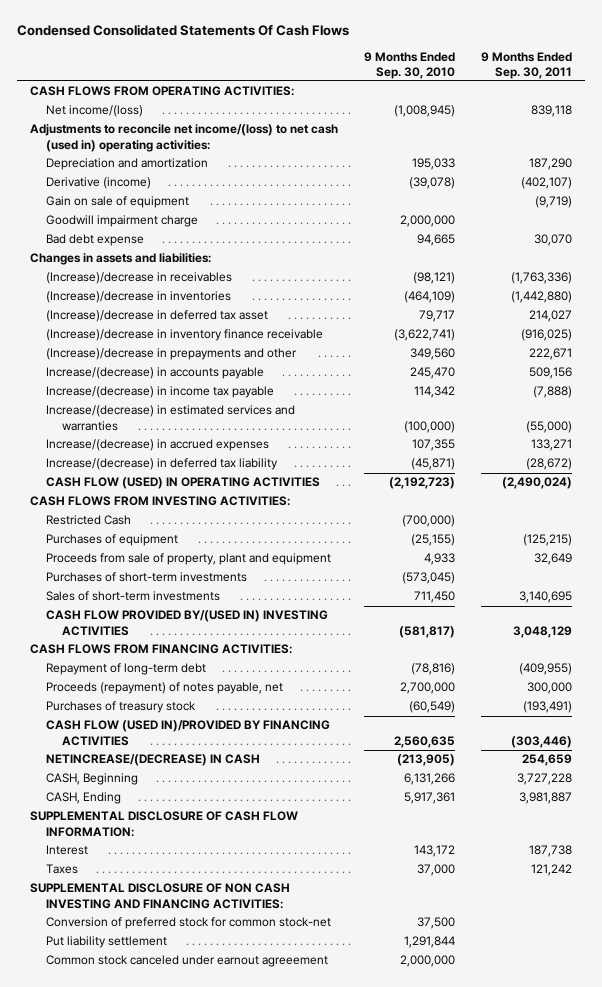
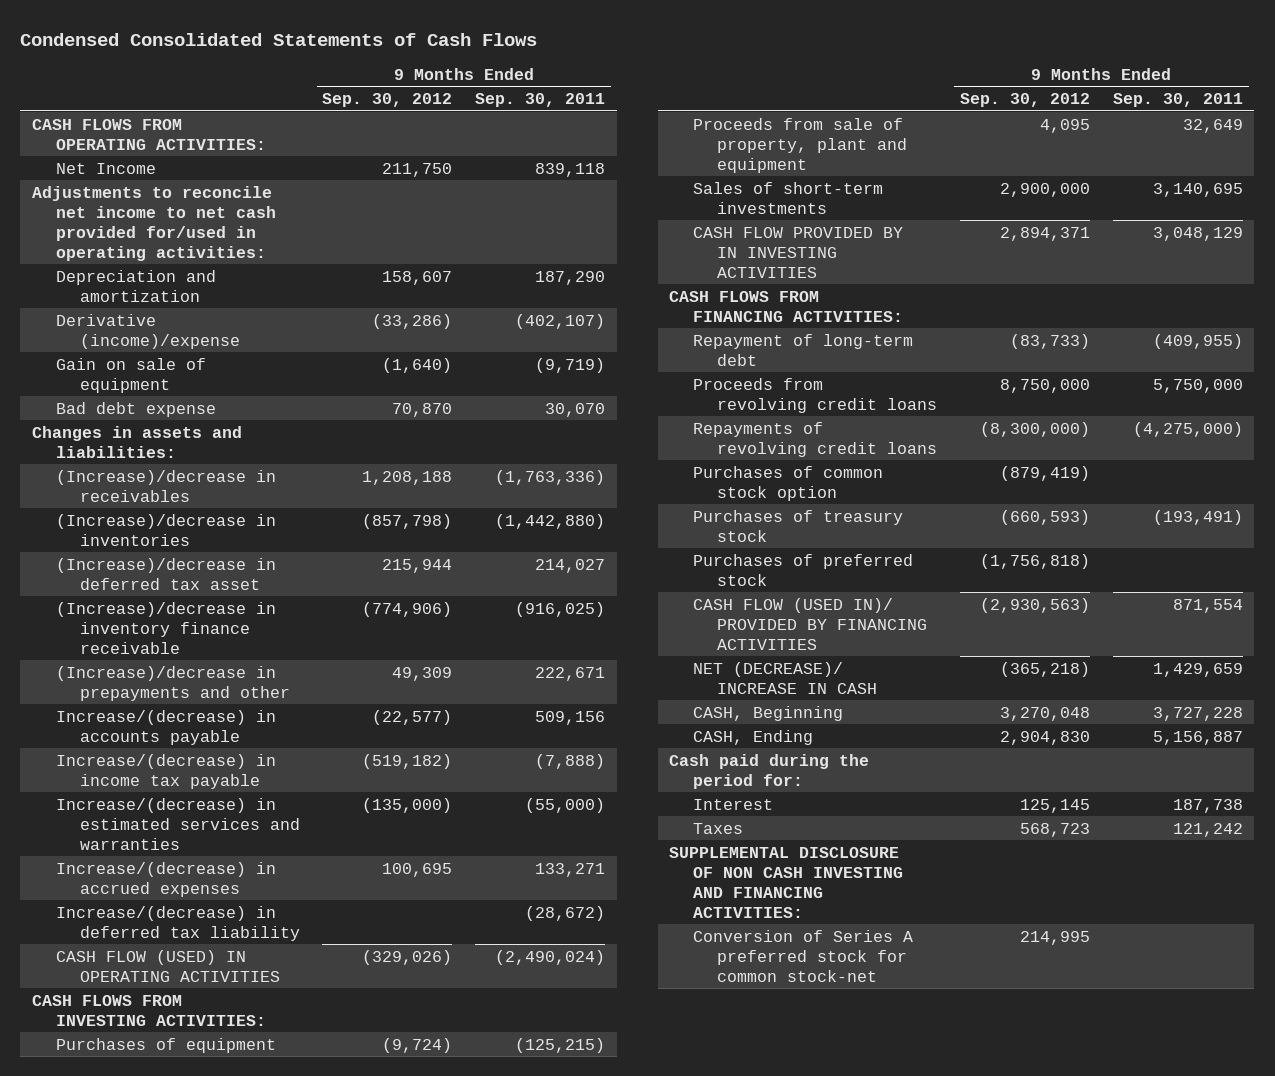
[17,24,350,37] Condensed Consolidated Statements Of Cash Flows -> [20,32,538,46] Condensed Consolidated Statements of Cash Flows
[363,51,455,79] 9 Months Ended Sep. 30, 2010 -> none
none -> [322,93,453,108] Sep. 30, 2012
[45,105,143,118] Net income/(loss) -> [55,162,156,174] Net Income
[30,124,339,152] Adjustments to reconcile net income/(loss) to net cash (used in) operating activities: -> [31,185,276,261] Adjustments to reconcile net income to net cash provided for/used in operating activities:
[45,177,151,190] Derivative (income) -> [55,313,240,349] Derivative (income)/expense
[45,215,198,228] Goodwill impairment charge -> none
[45,515,131,526] Restricted Cash -> none
[45,572,247,583] Purchases of short-term investments -> none
[45,610,328,636] CASH FLOW PROVIDED BY/(USED IN) INVESTING ACTIVITIES -> [693,226,904,278] CASH FLOW PROVIDED BY IN INVESTING ACTIVITIES
[45,682,283,695] Proceeds (repayment) of notes payable, net -> none
none -> [693,377,938,413] Proceeds from revolving credit loans
none -> [693,421,938,457] Repayments of revolving credit loans
none -> [693,465,884,501] Purchases of common stock option
none -> [693,553,914,586] Purchases of preferred stock
[45,720,330,746] CASH FLOW (USED IN)/PROVIDED BY FINANCING ACTIVITIES -> [693,597,928,650] CASH FLOW (USED IN)/ PROVIDED BY FINANCING ACTIVITIES
[510,735,572,748] (303,446) -> [1172,598,1243,613] 871,554
[45,754,260,767] NETINCREASE/(DECREASE) IN CASH -> [693,661,878,694] NET (DECREASE)/ INCREASE IN CASH
[521,754,572,767] 254,659 -> [1152,662,1243,677] 1,429,659
[30,811,299,837] SUPPLEMENTAL DISCLOSURE OF CASH FLOW INFORMATION: -> none
[518,792,572,805] 3,981,887 -> [1152,730,1243,745] 5,156,887
none -> [669,753,870,789] Cash paid during the period for:
[45,936,167,949] Put liability settlement -> none
[45,955,328,968] Common stock canceled under earnout agreeement -> none
[45,917,331,930] Conversion of preferred stock for common stock-net -> [693,929,914,982] Conversion of Series A preferred stock for common stock-net

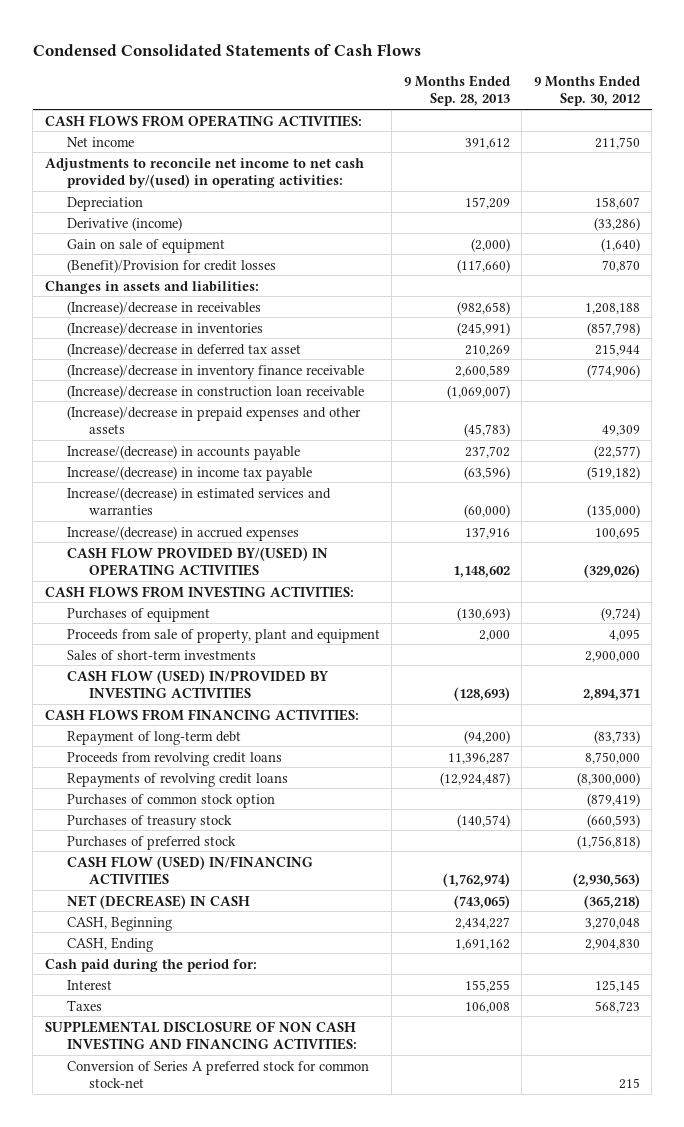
[475,93,606,108] Sep. 30, 2011 -> none
none -> [403,74,510,107] 9 Months Ended Sep. 28, 2013
[55,162,156,174] Net Income -> [66,136,134,147] Net income
[31,185,276,261] Adjustments to reconcile net income to net cash provided for/used in operating activities: -> [44,157,364,188] Adjustments to reconcile net income to net cash provided by/(used) in operating activities:
[55,269,216,302] Depreciation and amortization -> [66,196,143,211] Depreciation
[55,313,240,349] Derivative (income)/expense -> [66,216,182,231] Derivative (income)
[55,401,216,417] Bad debt expense -> [66,258,276,273] (Benefit)/Provision for credit losses
none -> [66,384,364,399] (Increase)/decrease in construction loan receivable
[55,665,290,701] (Increase)/decrease in prepayments and other -> [66,405,361,434] (Increase)/decrease in prepaid expenses and other assets
[55,905,300,941] Increase/(decrease) in deferred tax liability -> none
[55,949,280,982] CASH FLOW (USED) IN OPERATING ACTIVITIES -> [66,546,328,576] CASH FLOW PROVIDED BY/(USED) IN OPERATING ACTIVITIES
[693,226,904,278] CASH FLOW PROVIDED BY IN INVESTING ACTIVITIES -> [66,669,329,699] CASH FLOW (USED) IN/PROVIDED BY INVESTING ACTIVITIES
[693,597,928,650] CASH FLOW (USED IN)/ PROVIDED BY FINANCING ACTIVITIES -> [66,855,313,885] CASH FLOW (USED) IN/FINANCING ACTIVITIES
[693,661,878,694] NET (DECREASE)/ INCREASE IN CASH -> [66,894,250,909] NET (DECREASE) IN CASH
[1020,930,1091,945] 214,995 -> [618,1077,640,1089] 215

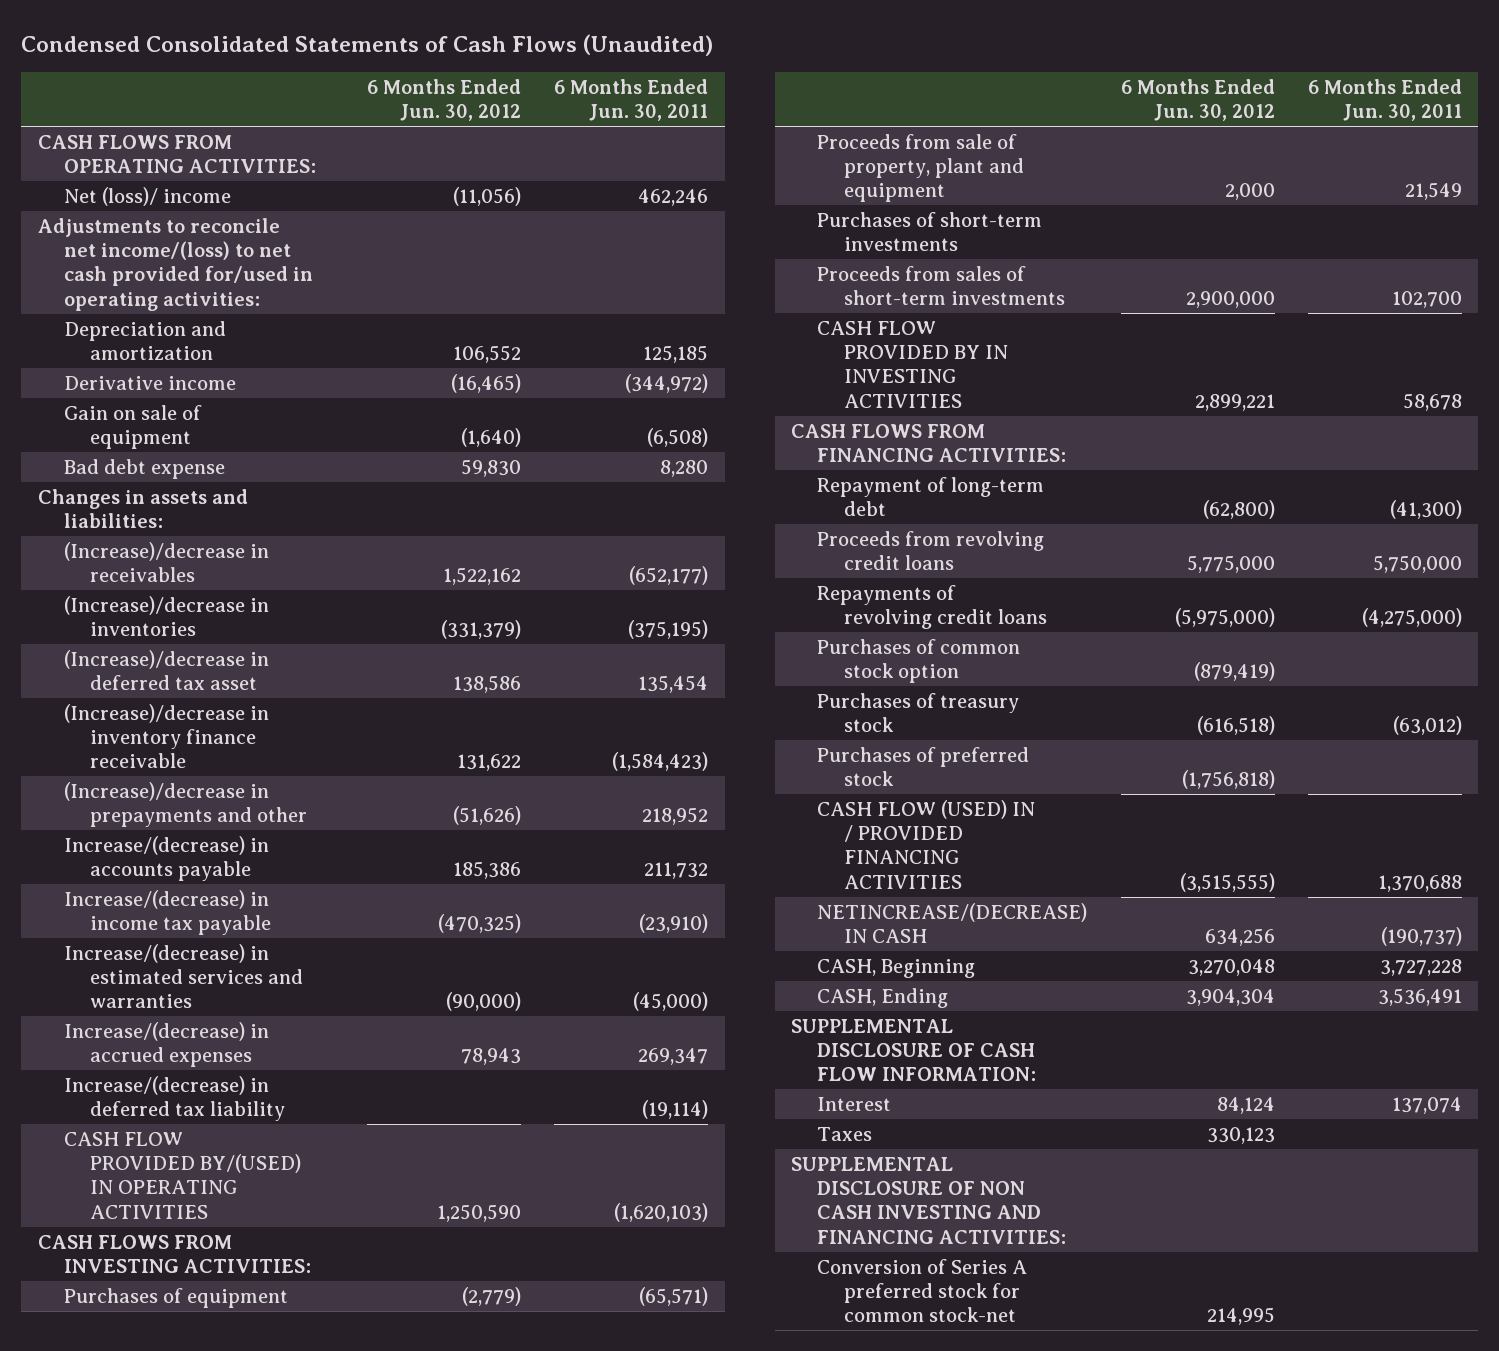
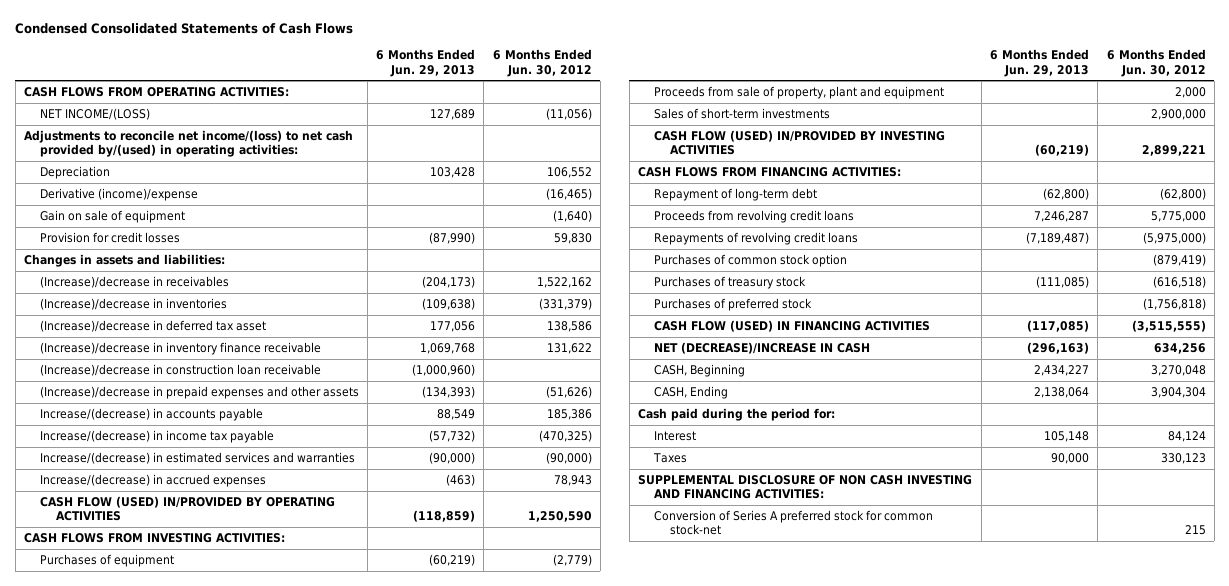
[21,34,714,57] Condensed Consolidated Statements of Cash Flows (Unaudited) -> [15,22,354,34] Condensed Consolidated Statements of Cash Flows
[554,78,709,122] 6 Months Ended Jun. 30, 2011 -> none
none -> [376,49,476,77] 6 Months Ended Jun. 29, 2013
[64,186,232,206] Net (loss)/ income -> [39,108,150,121] NET INCOME/(LOSS)
[37,217,314,311] Adjustments to reconcile net income/(loss) to net cash provided for/used in operating activities: -> [23,130,353,158] Adjustments to reconcile net income/(loss) to net cash provided by/(used) in operating activities:
[64,320,227,360] Depreciation and amortization -> [39,166,110,180] Depreciation
[64,375,237,390] Derivative income -> [39,188,198,202] Derivative (income)/expense
[64,458,226,479] Bad debt expense -> [39,232,180,244] Provision for credit losses
none -> [39,364,321,377] (Increase)/decrease in construction loan receivable
[64,781,308,827] (Increase)/decrease in prepayments and other -> [39,386,359,400] (Increase)/decrease in prepaid expenses and other assets
[64,1075,286,1121] Increase/(decrease) in deferred tax liability -> none
[64,1131,302,1219] CASH FLOW PROVIDED BY/(USED) IN OPERATING ACTIVITIES -> [39,496,335,522] CASH FLOW (USED) IN/PROVIDED BY OPERATING ACTIVITIES
[817,211,1043,251] Purchases of short-term investments -> none
[817,265,1065,305] Proceeds from sales of short-term investments -> [653,108,830,120] Sales of short-term investments
[817,320,1008,408] CASH FLOW PROVIDED BY IN INVESTING ACTIVITIES -> [653,130,945,156] CASH FLOW (USED) IN/PROVIDED BY INVESTING ACTIVITIES
[817,799,1036,889] CASH FLOW (USED) IN / PROVIDED FINANCING ACTIVITIES -> [653,320,930,333] CASH FLOW (USED) IN FINANCING ACTIVITIES
[817,902,1088,943] NETINCREASE/(DECREASE) IN CASH -> [653,342,870,355] NET (DECREASE)/INCREASE IN CASH
[791,1018,1037,1082] SUPPLEMENTAL DISCLOSURE OF CASH FLOW INFORMATION: -> [637,408,835,422] Cash paid during the period for:
[1206,1307,1275,1326] 214,995 -> [1184,525,1206,536] 215

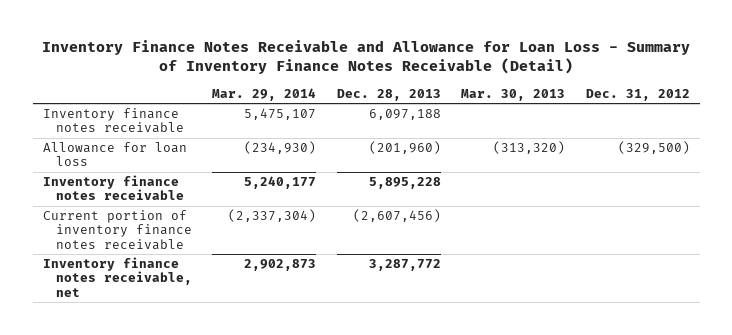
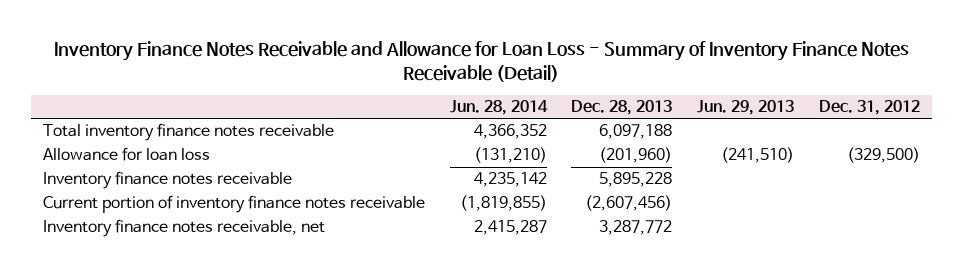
[212,87,317,101] Mar. 29, 2014 -> none
[461,88,566,101] Mar. 30, 2013 -> none
none -> [449,99,548,115] Jun. 28, 2014
none -> [696,99,794,115] Jun. 29, 2013
[42,108,184,134] Inventory finance notes receivable -> [42,123,334,142] Total inventory finance notes receivable

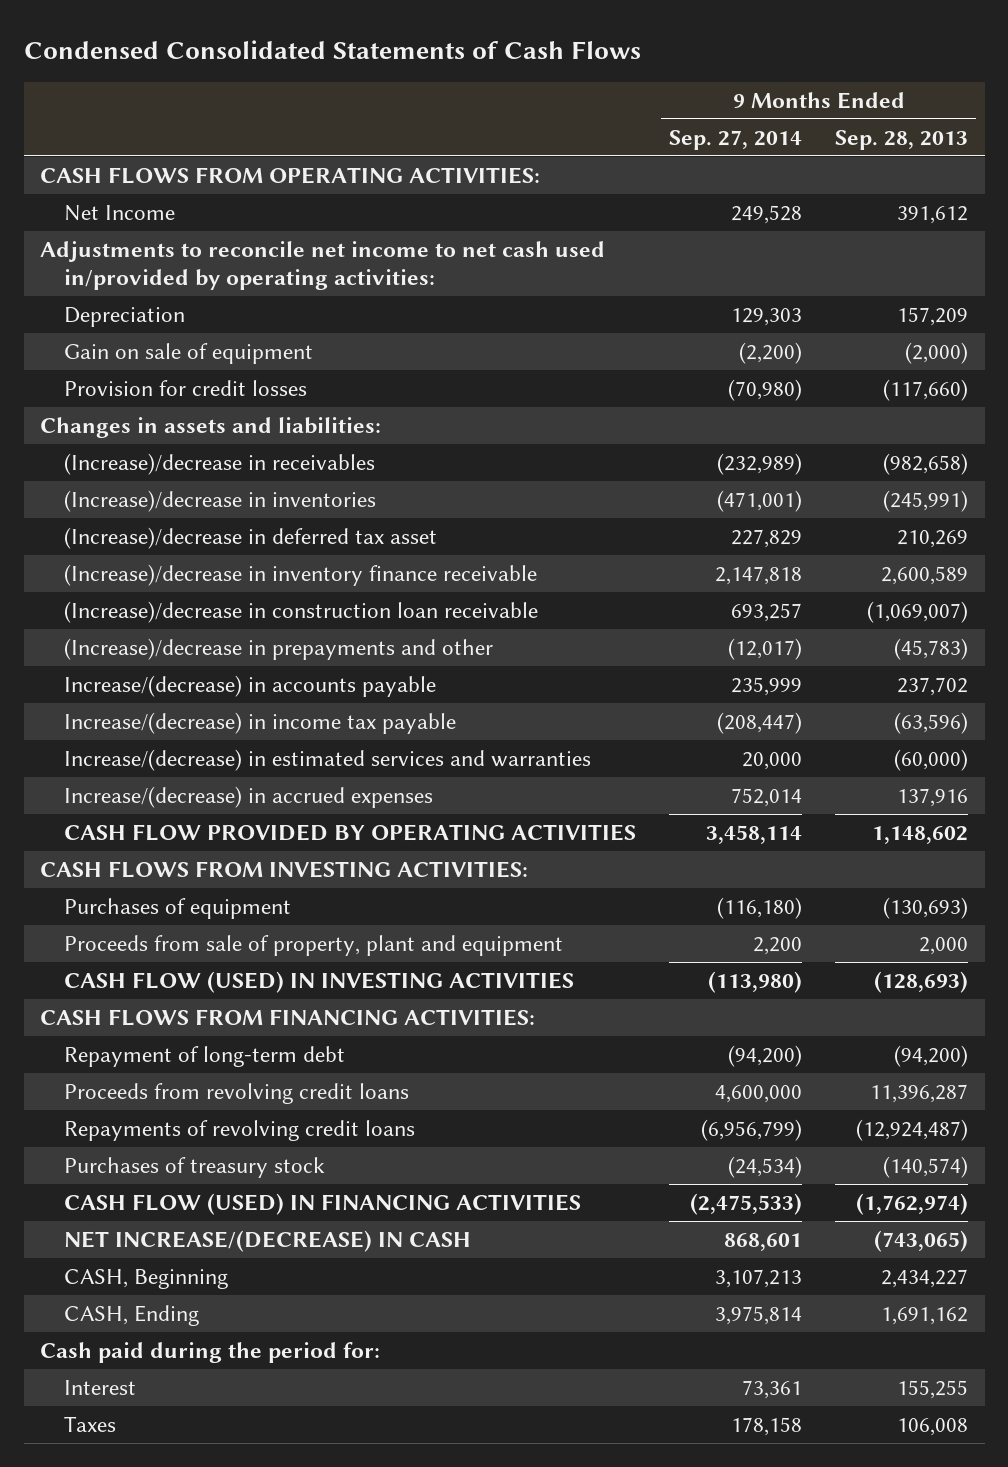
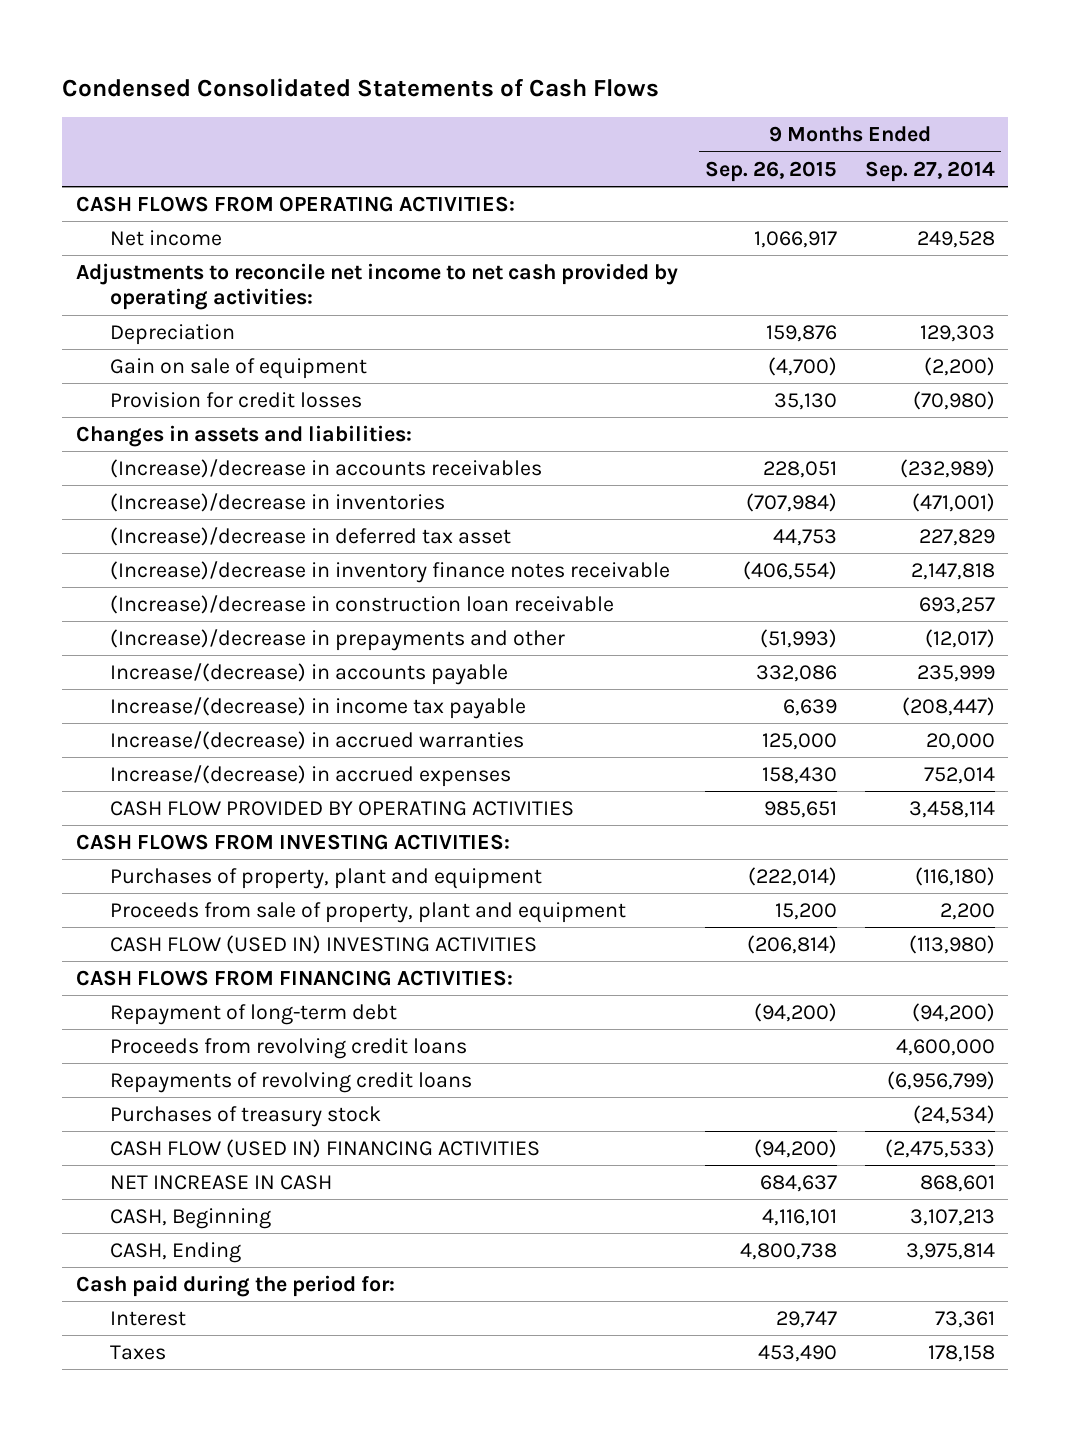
[835,129,969,150] Sep. 28, 2013 -> none
none -> [705,160,838,182] Sep. 26, 2015
[64,204,176,221] Net Income -> [110,229,223,246] Net income
[40,240,606,291] Adjustments to reconcile net income to net cash used in/provided by operating activities: -> [76,262,679,311] Adjustments to reconcile net income to net cash provided by operating activities:
[64,452,376,475] (Increase)/decrease in receivables -> [110,458,543,478] (Increase)/decrease in accounts receivables
[64,563,538,586] (Increase)/decrease in inventory finance receivable -> [110,560,671,583] (Increase)/decrease in inventory finance notes receivable
[64,748,592,771] Increase/(decrease) in estimated services and warranties -> [110,730,525,750] Increase/(decrease) in accrued warranties
[64,897,292,919] Purchases of equipment -> [110,867,543,889] Purchases of property, plant and equipment
[64,970,575,993] CASH FLOW (USED) IN INVESTING ACTIVITIES -> [110,934,538,954] CASH FLOW (USED IN) INVESTING ACTIVITIES
[64,1192,582,1215] CASH FLOW (USED) IN FINANCING ACTIVITIES -> [110,1138,541,1158] CASH FLOW (USED IN) FINANCING ACTIVITIES
[64,1229,472,1252] NET INCREASE/(DECREASE) IN CASH -> [110,1174,333,1190] NET INCREASE IN CASH

